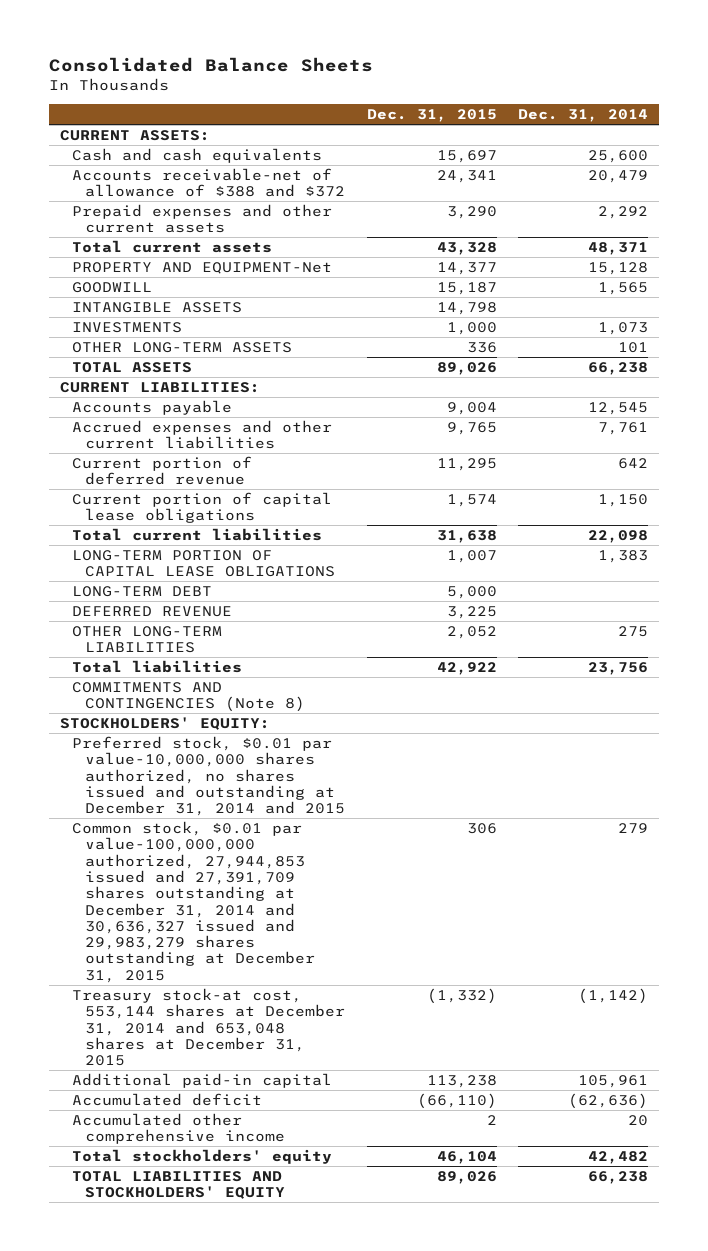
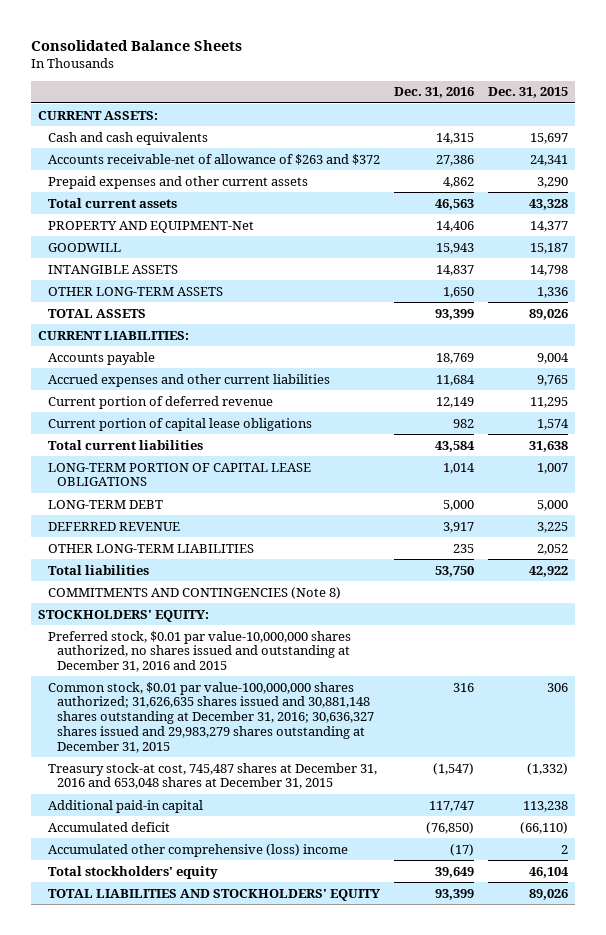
[518,109,649,123] Dec. 31, 2014 -> none
none -> [393,87,474,99] Dec. 31, 2016
[72,167,346,198] Accounts receivable-net of allowance of $388 and $372 -> [47,153,380,165] Accounts receivable-net of allowance of $263 and $372
[72,321,183,333] INVESTMENTS -> none
[466,341,497,353] 336 -> [536,286,568,298] 1,336
[72,735,346,817] Preferred stock, $0.01 par value-10,000,000 shares authorized, no shares issued and outstanding at December 31, 2014 and 2015 -> [47,630,351,673] Preferred stock, $0.01 par value-10,000,000 shares authorized, no shares issued and outstanding at December 31, 2016 and 2015
[72,820,316,983] Common stock, $0.01 par value-100,000,000 authorized, 27,944,853 issued and 27,391,709 shares outstanding at December 31, 2014 and 30,636,327 issued and 29,983,279 shares outstanding at December 31, 2015 -> [47,681,375,753] Common stock, $0.01 par value-100,000,000 shares authorized; 31,626,635 shares issued and 30,881,148 shares outstanding at December 31, 2016; 30,636,327 shares issued and 29,983,279 shares outstanding at December 31, 2015
[72,987,346,1067] Treasury stock-at cost, 553,144 shares at December 31, 2014 and 653,048 shares at December 31, 2015 -> [47,762,377,790] Treasury stock-at cost, 745,487 shares at December 31, 2016 and 653,048 shares at December 31, 2015
[72,1112,286,1145] Accumulated other comprehensive income -> [47,843,348,857] Accumulated other comprehensive (loss) income

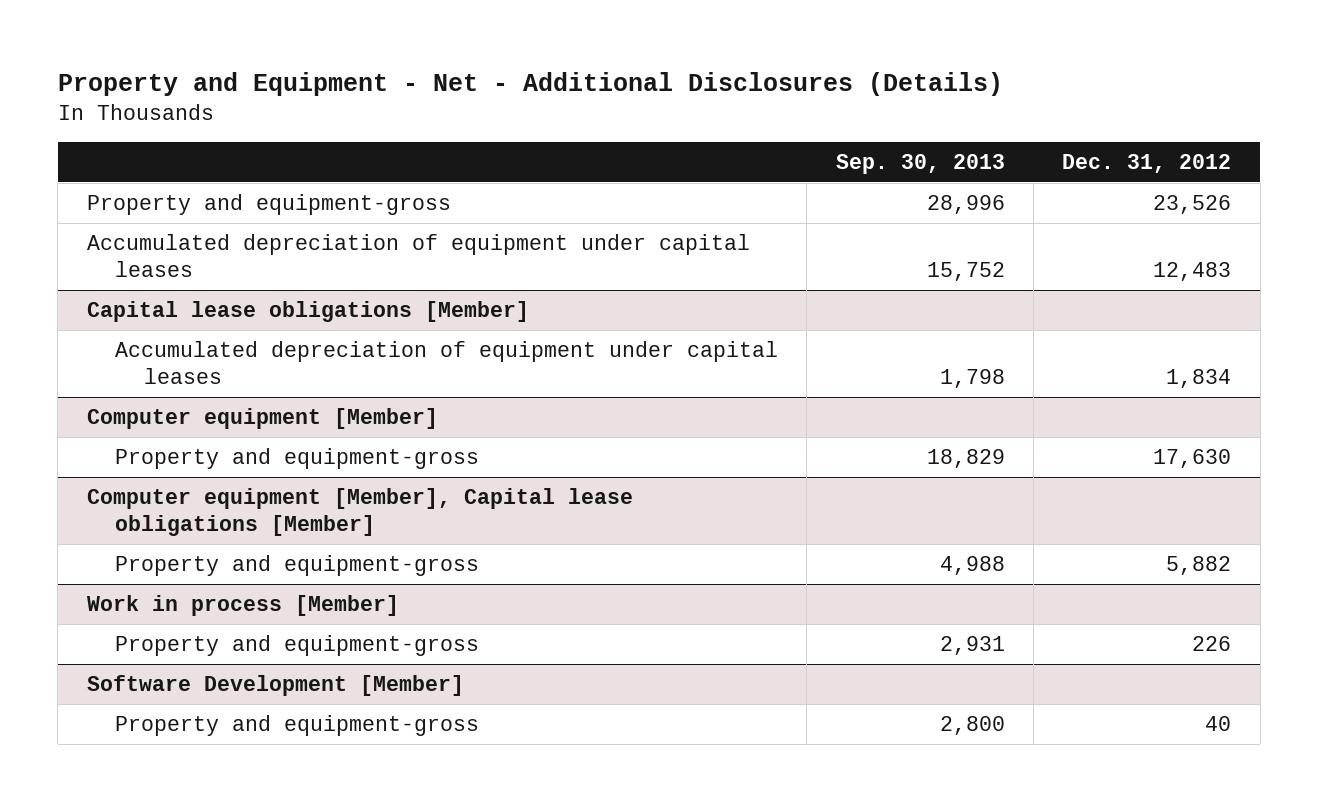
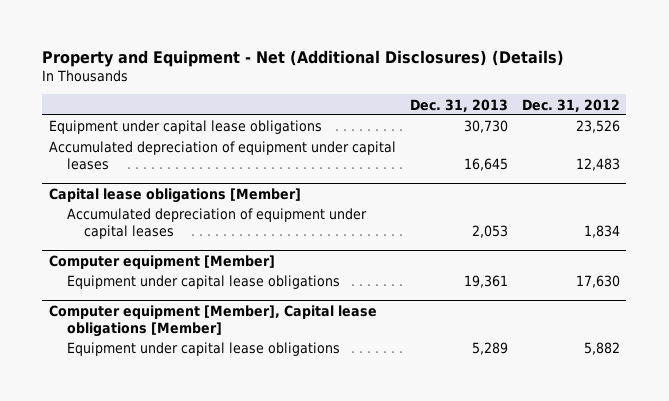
[57,72,1003,97] Property and Equipment - Net - Additional Disclosures (Details) -> [42,49,565,67] Property and Equipment - Net (Additional Disclosures) (Details)
[835,153,1005,174] Sep. 30, 2013 -> none
none -> [409,98,508,112] Dec. 31, 2013
[86,194,451,216] Property and equipment-gross -> [49,120,323,135] Equipment under capital lease obligations
[115,448,480,470] Property and equipment-gross -> [66,275,340,290] Equipment under capital lease obligations
[86,595,399,617] Work in process [Member] -> none
[115,635,480,657] Property and equipment-gross -> none
[86,675,464,697] Software Development [Member] -> none
[115,715,480,737] Property and equipment-gross -> none
[115,555,480,577] Property and equipment-gross -> [66,342,340,357] Equipment under capital lease obligations

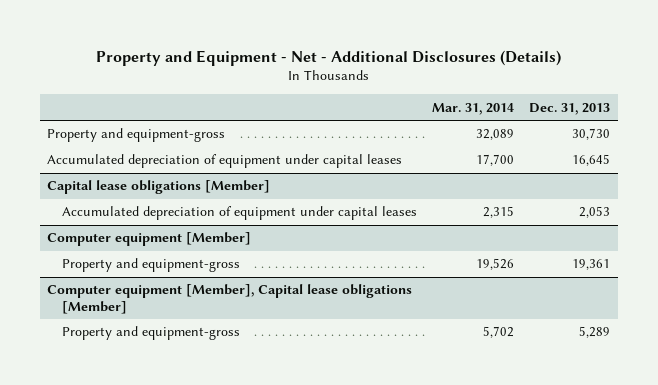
[42,49,565,67] Property and Equipment - Net (Additional Disclosures) (Details) -> [95,49,561,66] Property and Equipment - Net - Additional Disclosures (Details)
[521,98,620,112] Dec. 31, 2012 -> none
none -> [432,102,515,115] Mar. 31, 2014
[49,120,323,135] Equipment under capital lease obligations -> [47,128,226,143] Property and equipment-gross
[66,275,340,290] Equipment under capital lease obligations -> [62,258,241,273] Property and equipment-gross
[66,342,340,357] Equipment under capital lease obligations -> [62,326,241,341] Property and equipment-gross

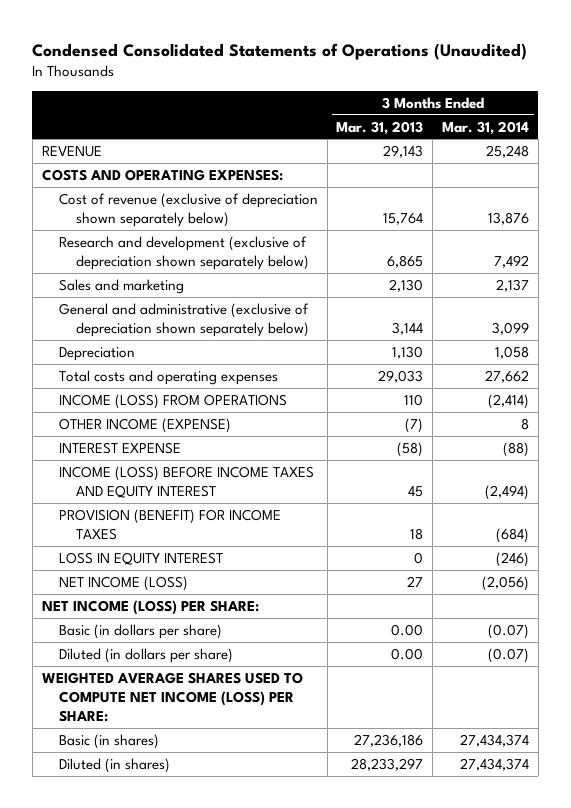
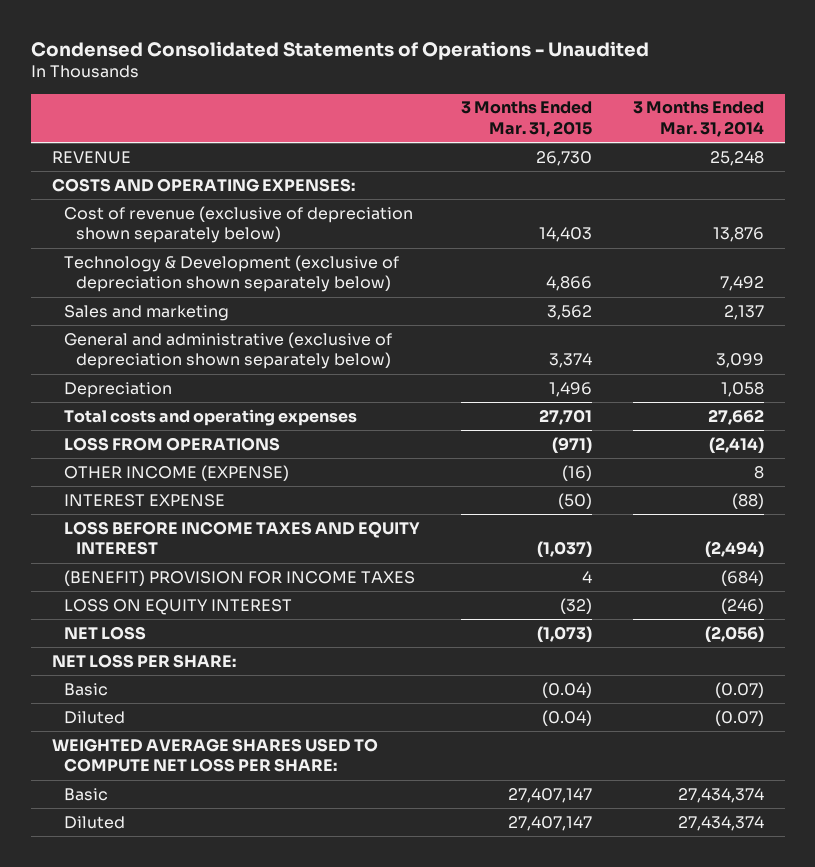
[32,42,528,60] Condensed Consolidated Statements of Operations (Unaudited) -> [30,40,649,60] Condensed Consolidated Statements of Operations - Unaudited
[336,120,424,135] Mar. 31, 2013 -> none
none -> [460,101,592,137] 3 Months Ended Mar. 31, 2015
[59,235,310,270] Research and development (exclusive of depreciation shown separately below) -> [63,254,399,293] Technology & Development (exclusive of depreciation shown separately below)
[59,393,288,409] INCOME (LOSS) FROM OPERATIONS -> [63,436,280,451] LOSS FROM OPERATIONS
[59,465,315,498] INCOME (LOSS) BEFORE INCOME TAXES AND EQUITY INTEREST -> [63,520,420,556] LOSS BEFORE INCOME TAXES AND EQUITY INTEREST
[59,508,282,540] PROVISION (BENEFIT) FOR INCOME TAXES -> [63,569,415,586] (BENEFIT) PROVISION FOR INCOME TAXES
[59,551,224,565] LOSS IN EQUITY INTEREST -> [63,598,292,615] LOSS ON EQUITY INTEREST
[59,575,189,591] NET INCOME (LOSS) -> [63,625,146,640] NET LOSS
[41,599,259,615] NET INCOME (LOSS) PER SHARE: -> [51,653,236,668] NET LOSS PER SHARE:
[59,623,223,639] Basic (in dollars per share) -> [63,682,108,696] Basic
[59,647,234,663] Diluted (in dollars per share) -> [63,710,125,724] Diluted
[41,671,303,722] WEIGHTED AVERAGE SHARES USED TO COMPUTE NET INCOME (LOSS) PER SHARE: -> [51,737,378,773] WEIGHTED AVERAGE SHARES USED TO COMPUTE NET LOSS PER SHARE:
[59,733,160,749] Basic (in shares) -> [63,787,108,801] Basic
[59,757,171,773] Diluted (in shares) -> [63,815,125,829] Diluted

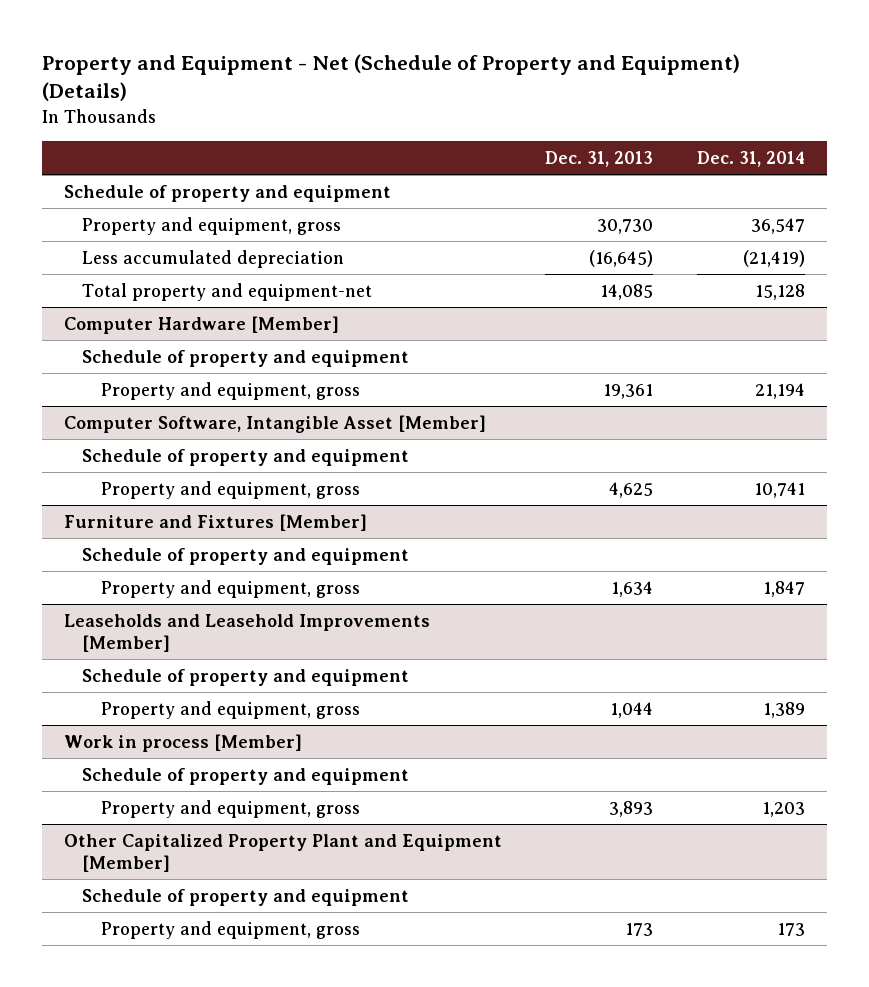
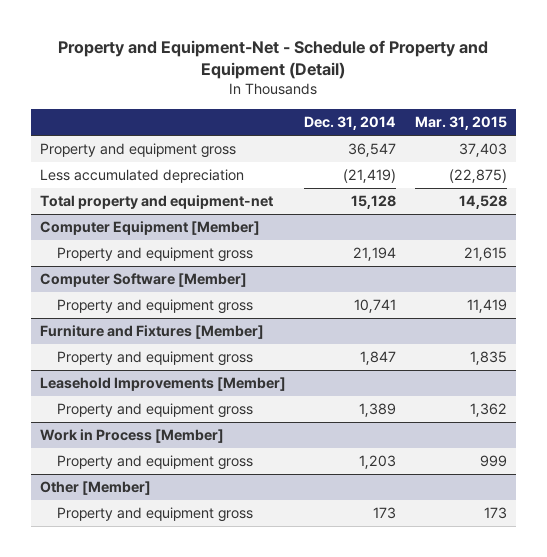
[41,54,740,102] Property and Equipment - Net (Schedule of Property and Equipment) (Details) -> [58,39,489,80] Property and Equipment-Net - Schedule of Property and Equipment (Detail)
[545,150,654,167] Dec. 31, 2013 -> none
none -> [414,115,507,130] Mar. 31, 2015
[63,184,391,202] Schedule of property and equipment -> none
[82,216,342,235] Property and equipment, gross -> [39,143,236,159] Property and equipment gross
[82,349,410,367] Schedule of property and equipment -> none
[82,448,410,466] Schedule of property and equipment -> none
[63,315,339,334] Computer Hardware [Member] -> [39,221,260,236] Computer Equipment [Member]
[100,381,360,400] Property and equipment, gross -> [57,247,254,263] Property and equipment gross
[63,414,486,433] Computer Software, Intangible Asset [Member] -> [39,273,247,288] Computer Software [Member]
[100,480,360,499] Property and equipment, gross -> [57,299,254,315] Property and equipment gross
[82,547,410,565] Schedule of property and equipment -> none
[82,668,410,686] Schedule of property and equipment -> none
[82,767,410,785] Schedule of property and equipment -> none
[82,888,410,906] Schedule of property and equipment -> none
[100,579,360,598] Property and equipment, gross -> [57,351,254,367] Property and equipment gross
[63,613,430,652] Leaseholds and Leasehold Improvements [Member] -> [39,377,286,392] Leasehold Improvements [Member]
[100,700,360,719] Property and equipment, gross -> [57,403,254,419] Property and equipment gross
[63,733,302,752] Work in process [Member] -> [39,429,224,444] Work in Process [Member]
[100,799,360,818] Property and equipment, gross -> [57,455,254,471] Property and equipment gross
[63,833,502,872] Other Capitalized Property Plant and Equipment [Member] -> [39,481,151,496] Other [Member]
[100,920,360,939] Property and equipment, gross -> [57,507,254,523] Property and equipment gross

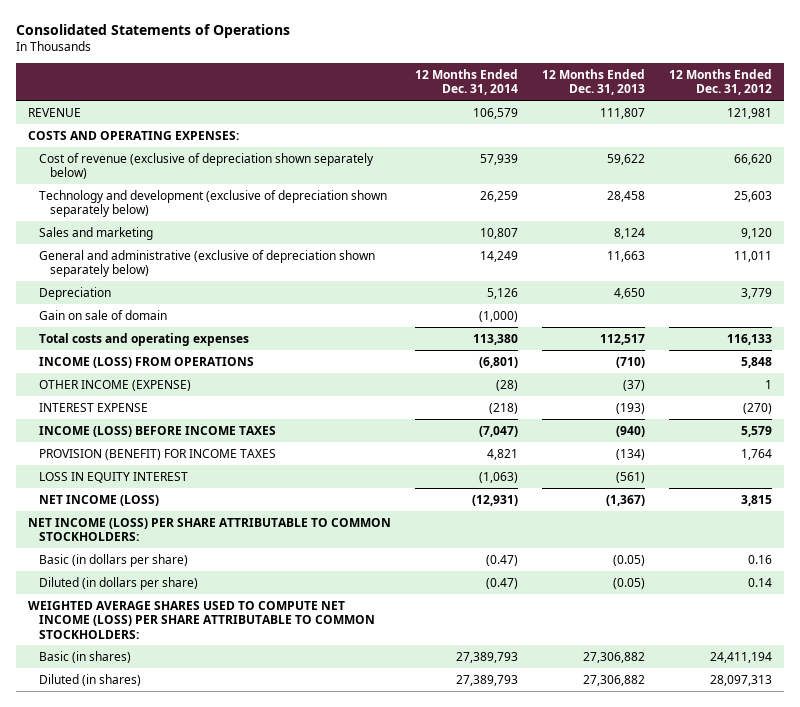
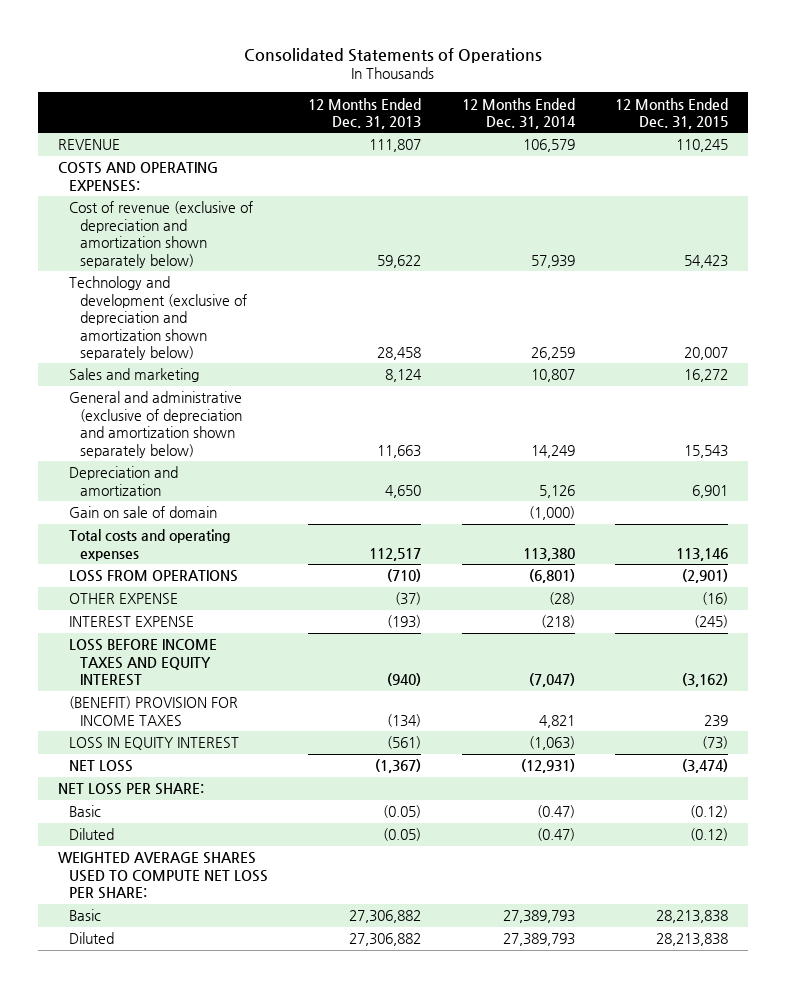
[668,69,772,96] 12 Months Ended Dec. 31, 2012 -> none
none -> [614,97,728,129] 12 Months Ended Dec. 31, 2015
[38,152,374,180] Cost of revenue (exclusive of depreciation shown separately below) -> [69,201,254,268] Cost of revenue (exclusive of depreciation and amortization shown separately below)
[38,189,387,218] Technology and development (exclusive of depreciation shown separately below) -> [69,276,248,361] Technology and development (exclusive of depreciation and amortization shown separately below)
[38,249,375,278] General and administrative (exclusive of depreciation shown separately below) -> [69,391,243,458] General and administrative (exclusive of depreciation and amortization shown separately below)
[38,286,111,300] Depreciation -> [69,466,179,496] Depreciation and amortization
[38,356,254,368] INCOME (LOSS) FROM OPERATIONS -> [69,570,239,583] LOSS FROM OPERATIONS
[38,379,191,391] OTHER INCOME (EXPENSE) -> [69,593,179,605] OTHER EXPENSE
[38,425,276,437] INCOME (LOSS) BEFORE INCOME TAXES -> [69,639,218,687] LOSS BEFORE INCOME TAXES AND EQUITY INTEREST
[38,448,276,460] PROVISION (BENEFIT) FOR INCOME TAXES -> [69,696,239,726] (BENEFIT) PROVISION FOR INCOME TAXES
[38,494,159,506] NET INCOME (LOSS) -> [69,760,134,773] NET LOSS
[27,517,391,542] NET INCOME (LOSS) PER SHARE ATTRIBUTABLE TO COMMON STOCKHOLDERS: -> [58,783,205,796] NET LOSS PER SHARE:
[38,553,188,567] Basic (in dollars per share) -> [69,805,102,818] Basic
[38,576,198,590] Diluted (in dollars per share) -> [69,828,115,841] Diluted
[27,600,375,639] WEIGHTED AVERAGE SHARES USED TO COMPUTE NET INCOME (LOSS) PER SHARE ATTRIBUTABLE TO COMMON STOCKHOLDERS: -> [58,852,269,900] WEIGHTED AVERAGE SHARES USED TO COMPUTE NET LOSS PER SHARE:
[38,650,131,663] Basic (in shares) -> [69,909,102,922] Basic
[38,673,141,686] Diluted (in shares) -> [69,932,115,945] Diluted

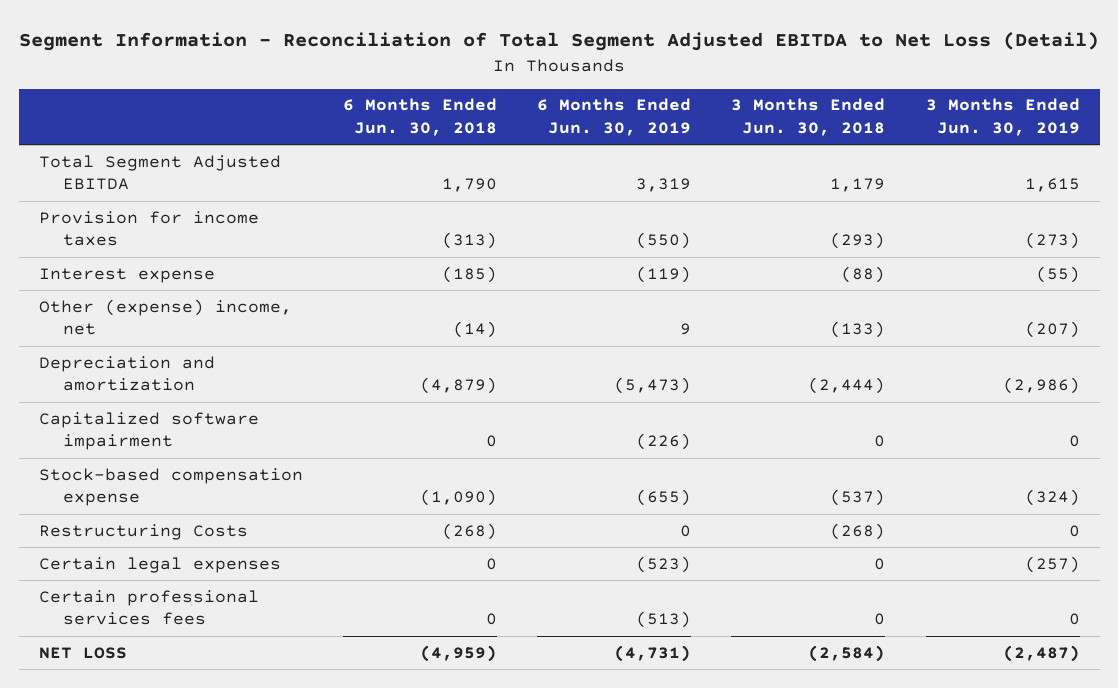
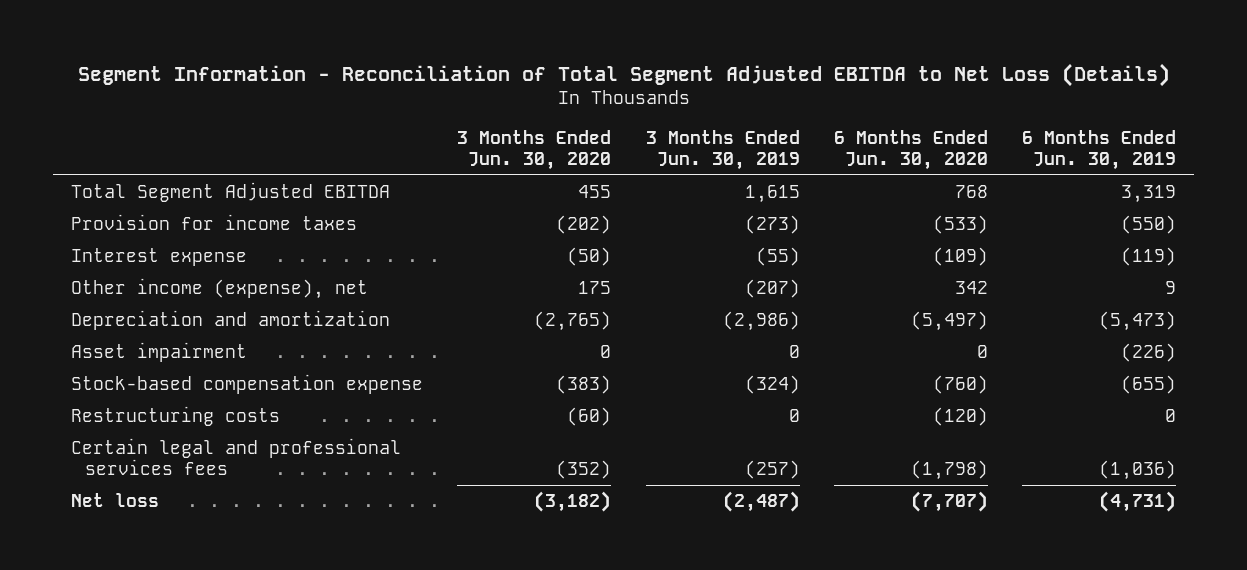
[19,32,1100,52] Segment Information - Reconciliation of Total Segment Adjusted EBITDA to Net Loss (Detail) -> [77,62,1170,87] Segment Information - Reconciliation of Total Segment Adjusted EBITDA to Net Loss (Details)
[342,98,497,136] 6 Months Ended Jun. 30, 2018 -> none
[731,98,886,136] 3 Months Ended Jun. 30, 2018 -> none
none -> [457,130,612,170] 3 Months Ended Jun. 30, 2020
none -> [833,130,988,170] 6 Months Ended Jun. 30, 2020
[38,298,292,336] Other (expense) income, net -> [70,278,368,300] Other income (expense), net
[38,411,259,451] Capitalized software impairment -> [70,342,247,363] Asset impairment
[38,589,259,626] Certain professional services fees -> none
[38,523,248,540] Restructuring Costs -> [70,406,280,427] Restructuring costs
[38,556,281,573] Certain legal expenses -> [70,438,401,475] Certain legal and professional services fees
[636,555,692,573] (523) -> [1099,459,1177,480] (1,036)
[38,646,127,659] NET LOSS -> [70,493,159,508] Net loss

